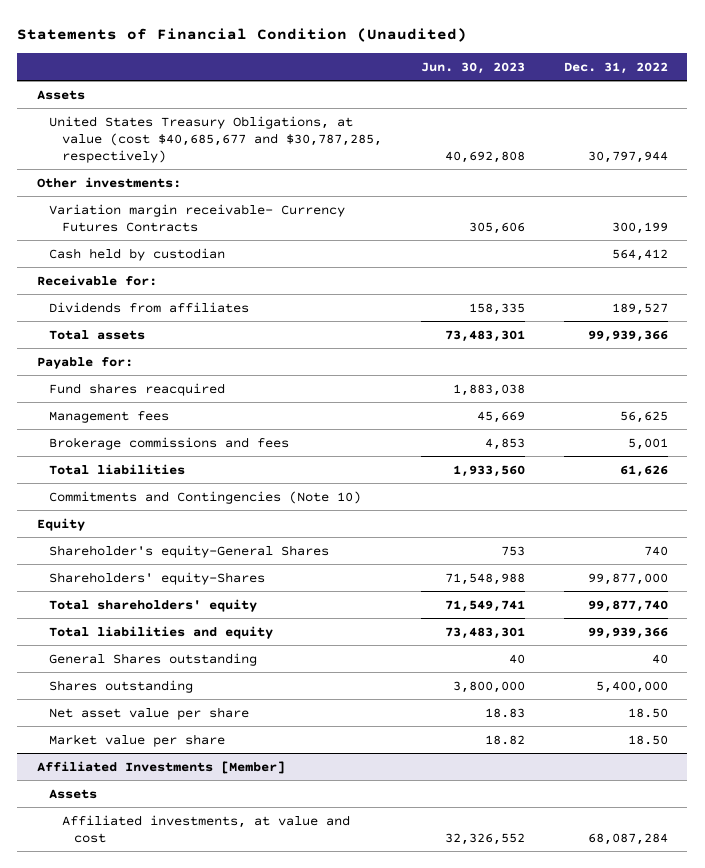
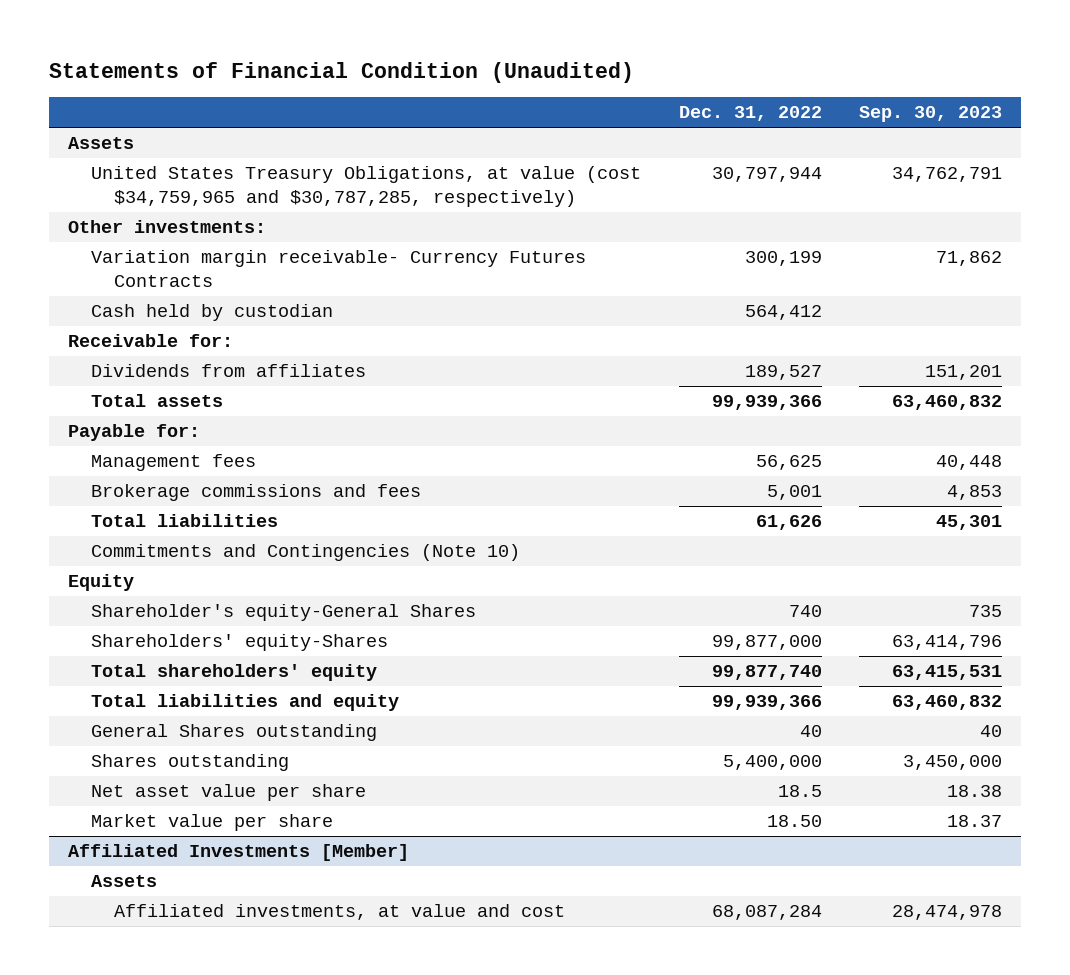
[420,61,525,74] Jun. 30, 2023 -> none
none -> [859,106,1003,123] Sep. 30, 2023
[49,115,382,163] United States Treasury Obligations, at value (cost $40,685,677 and $30,787,285, respectively) -> [91,166,642,207] United States Treasury Obligations, at value (cost $34,759,965 and $30,787,285, respectively)
[49,382,226,396] Fund shares reacquired -> none
[627,707,668,718] 18.50 -> [777,785,822,798] 18.5

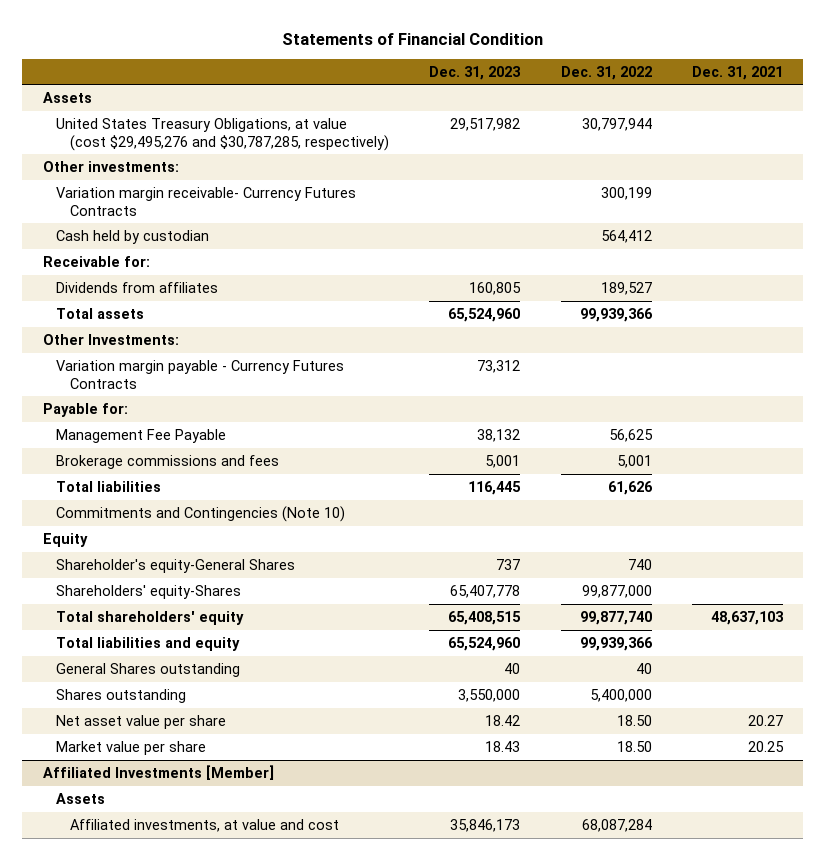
[49,62,635,84] Statements of Financial Condition (Unaudited) -> [281,32,543,45] Statements of Financial Condition
[859,106,1003,123] Sep. 30, 2023 -> none
none -> [429,65,522,80] Dec. 31, 2023
none -> [691,65,783,80] Dec. 31, 2021
[91,166,642,207] United States Treasury Obligations, at value (cost $34,759,965 and $30,787,285, respectively) -> [56,117,389,151] United States Treasury Obligations, at value (cost $29,495,276 and $30,787,285, respectively)
none -> [42,333,179,345] Other Investments:
none -> [56,359,345,389] Variation margin payable - Currency Futures Contracts
[91,454,257,472] Management fees -> [56,428,227,443] Management Fee Payable
[777,785,822,798] 18.5 -> [616,714,652,726] 18.50

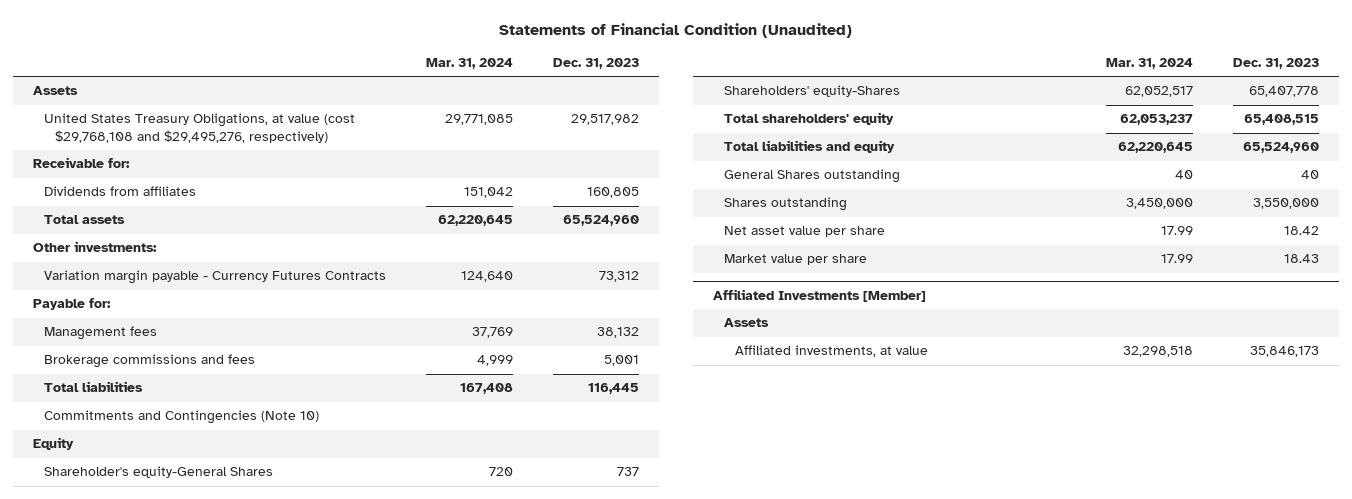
[281,32,543,45] Statements of Financial Condition -> [499,22,853,38] Statements of Financial Condition (Unaudited)
[560,65,652,80] Dec. 31, 2022 -> none
[691,65,783,80] Dec. 31, 2021 -> none
none -> [425,58,513,70] Mar. 31, 2024
[56,186,357,216] Variation margin receivable- Currency Futures Contracts -> none
[56,229,210,244] Cash held by custodian -> none
[56,117,389,151] United States Treasury Obligations, at value (cost $29,495,276 and $30,787,285, respectively) -> [44,113,356,143] United States Treasury Obligations, at value (cost $29,768,108 and $29,495,276, respectively)
[42,333,179,345] Other Investments: -> none
[42,160,179,172] Other investments: -> [33,241,158,253] Other investments:
[56,428,227,443] Management Fee Payable -> [44,326,158,341] Management fees
[69,818,339,832] Affiliated investments, at value and cost -> [734,345,928,358] Affiliated investments, at value

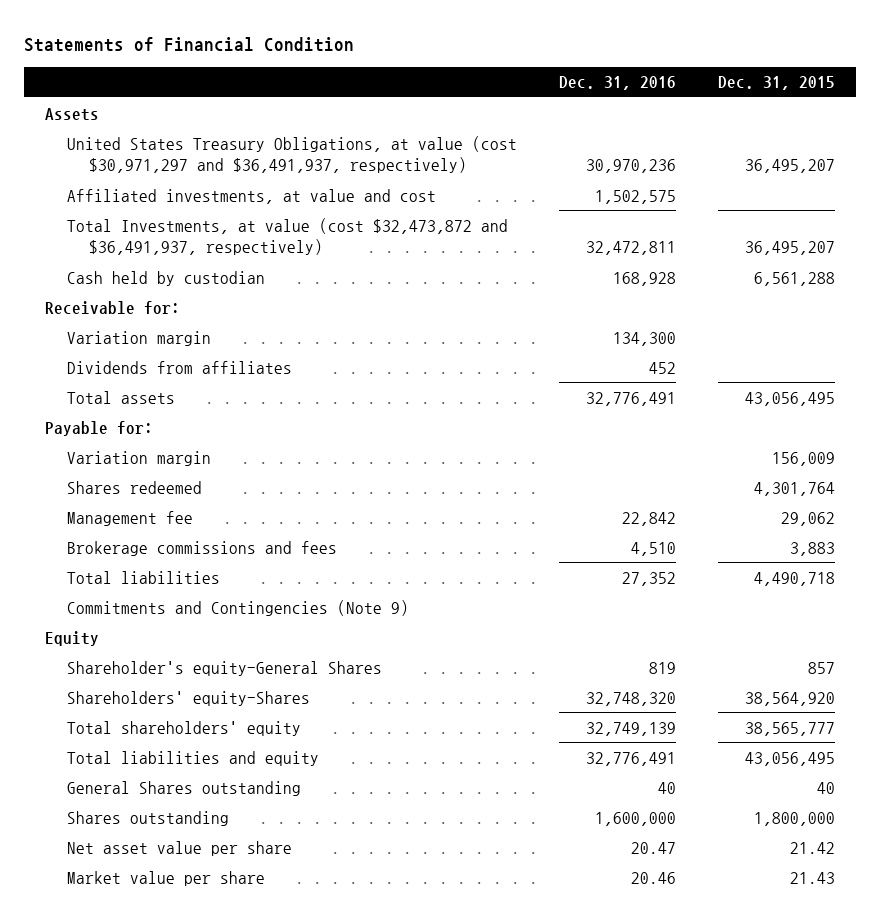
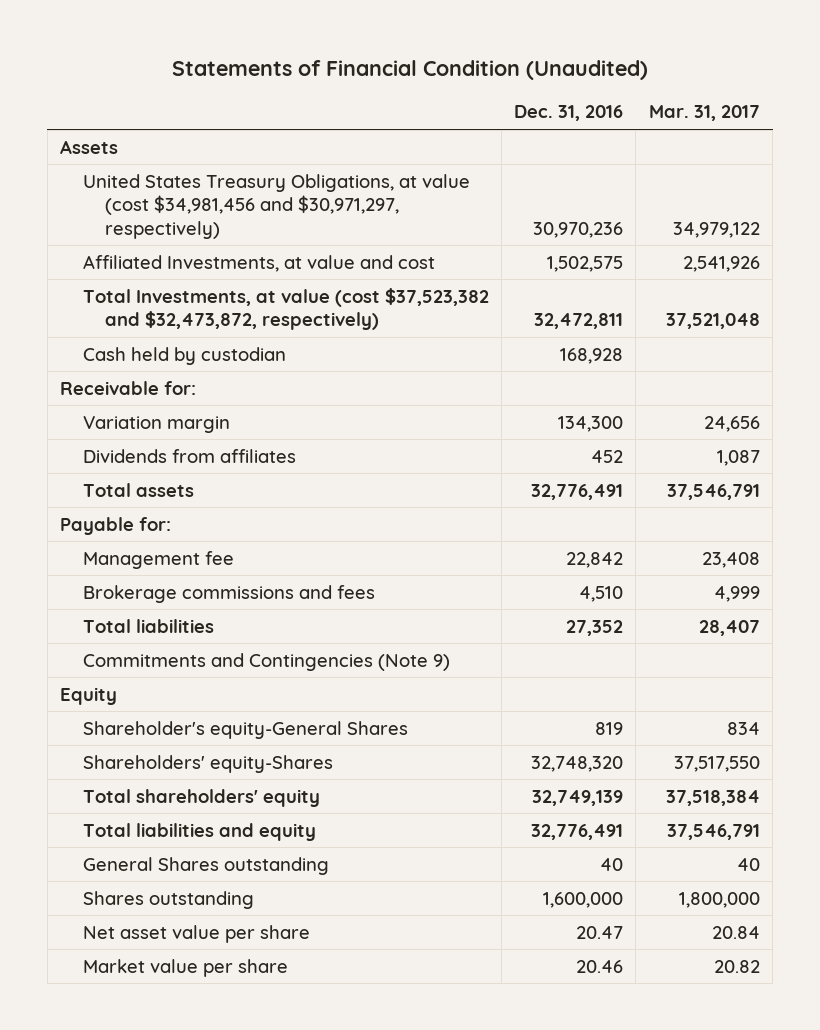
[23,36,354,52] Statements of Financial Condition -> [171,60,648,81] Statements of Financial Condition (Unaudited)
[718,76,836,91] Dec. 31, 2015 -> none
none -> [648,105,760,122] Mar. 31, 2017
[66,135,517,174] United States Treasury Obligations, at value (cost $30,971,297 and $36,491,937, respectively) -> [82,173,470,239] United States Treasury Obligations, at value (cost $34,981,456 and $30,971,297, respectively)
[66,188,436,204] Affiliated investments, at value and cost -> [82,254,435,272] Affiliated Investments, at value and cost
[66,217,508,256] Total Investments, at value (cost $32,473,872 and $36,491,937, respectively) -> [82,287,489,331] Total Investments, at value (cost $37,523,382 and $32,473,872, respectively)
[66,450,211,466] Variation margin -> none
[66,480,202,494] Shares redeemed -> none

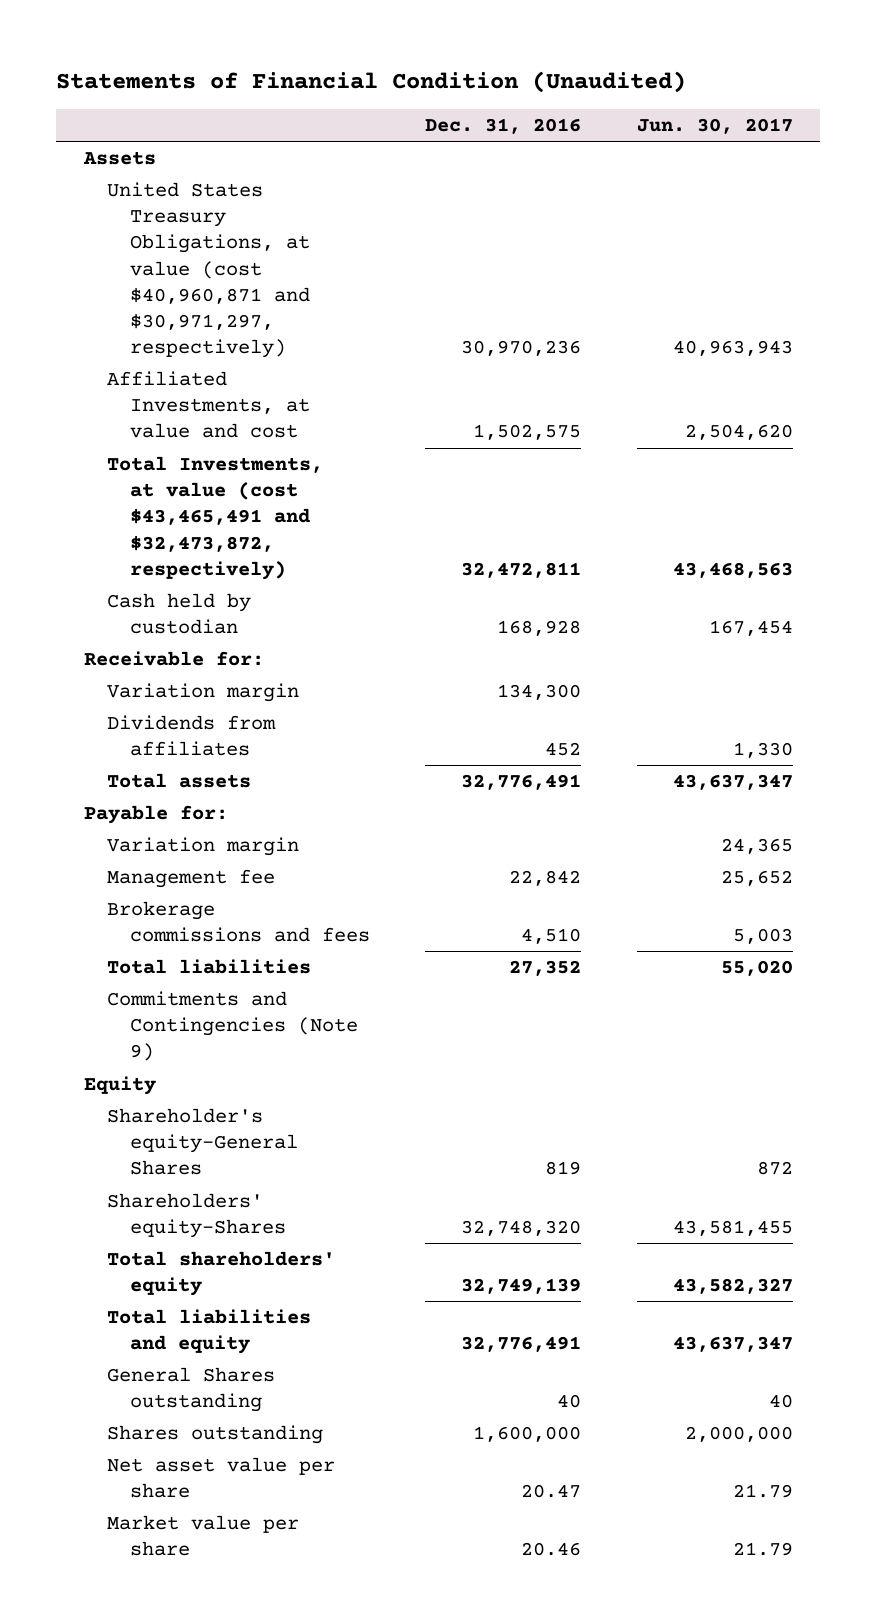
[648,105,760,122] Mar. 31, 2017 -> none
none -> [636,118,793,135] Jun. 30, 2017
[82,173,470,239] United States Treasury Obligations, at value (cost $34,981,456 and $30,971,297, respectively) -> [106,182,310,358] United States Treasury Obligations, at value (cost $40,960,871 and $30,971,297, respectively)
[82,287,489,331] Total Investments, at value (cost $37,523,382 and $32,473,872, respectively) -> [106,456,323,580] Total Investments, at value (cost $43,465,491 and $32,473,872, respectively)
none -> [106,837,299,857] Variation margin

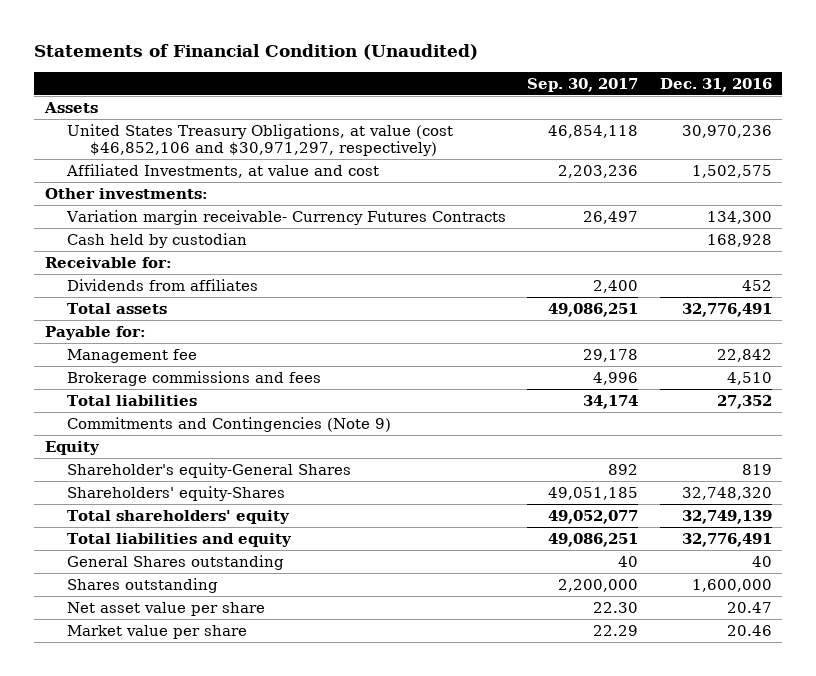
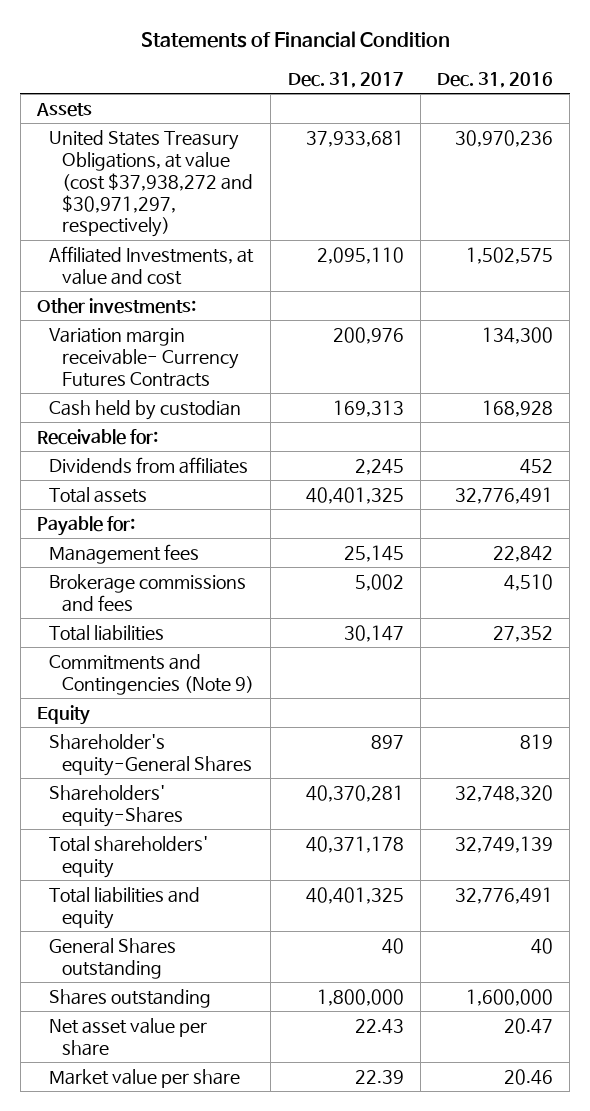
[34,44,479,61] Statements of Financial Condition (Unaudited) -> [140,31,450,49] Statements of Financial Condition
[527,77,639,92] Sep. 30, 2017 -> none
none -> [287,72,404,89] Dec. 31, 2017
[67,123,454,157] United States Treasury Obligations, at value (cost $46,852,106 and $30,971,297, respectively) -> [49,129,254,238] United States Treasury Obligations, at value (cost $37,938,272 and $30,971,297, respectively)
[67,348,198,363] Management fee -> [49,543,200,564] Management fees

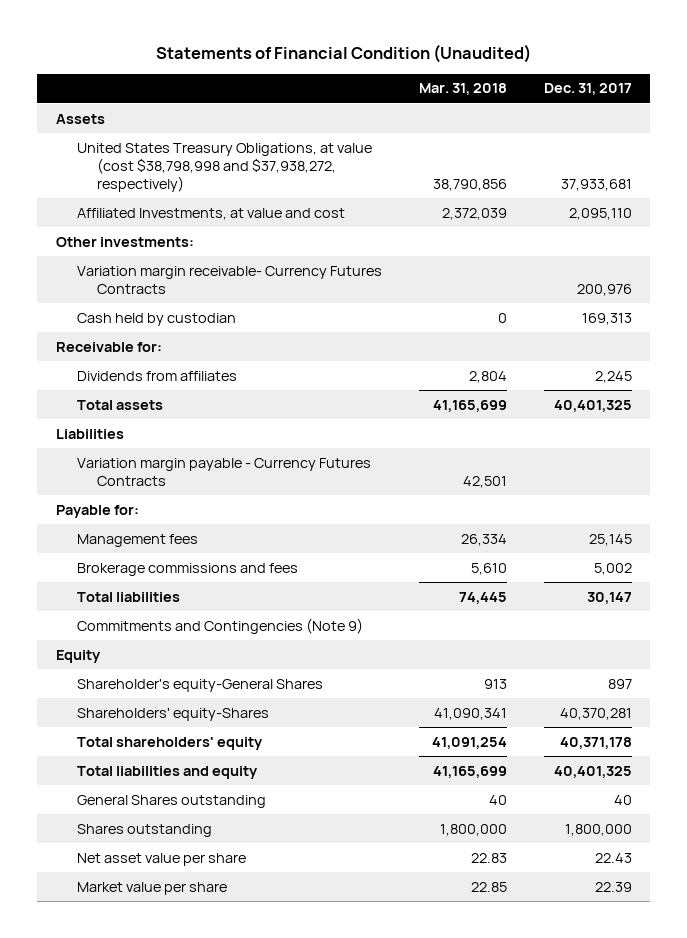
[140,31,450,49] Statements of Financial Condition -> [155,44,531,64] Statements of Financial Condition (Unaudited)
[437,72,554,89] Dec. 31, 2016 -> none
none -> [418,83,507,96] Mar. 31, 2018
[49,129,254,238] United States Treasury Obligations, at value (cost $37,938,272 and $30,971,297, respectively) -> [76,142,372,193] United States Treasury Obligations, at value (cost $38,798,998 and $37,938,272, respectively)
none -> [55,428,124,439] Liabilities
none -> [76,457,371,486] Variation margin payable - Currency Futures Contracts

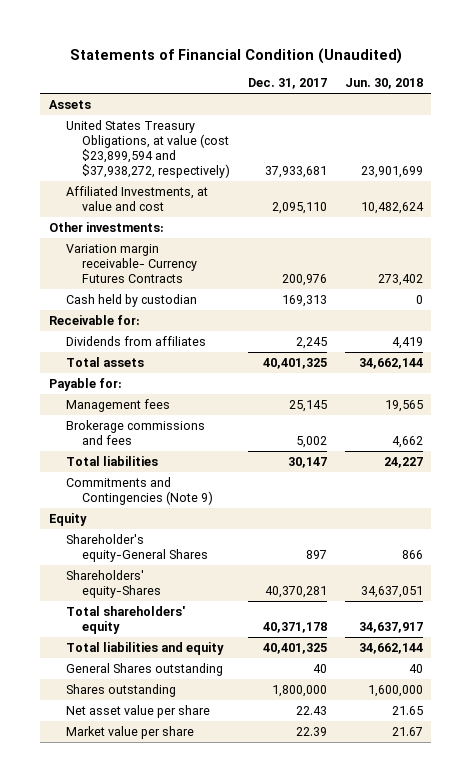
[418,83,507,96] Mar. 31, 2018 -> none
none -> [344,78,423,90] Jun. 30, 2018
[76,142,372,193] United States Treasury Obligations, at value (cost $38,798,998 and $37,938,272, respectively) -> [65,119,231,178] United States Treasury Obligations, at value (cost $23,899,594 and $37,938,272, respectively)
[55,428,124,439] Liabilities -> none
[76,457,371,486] Variation margin payable - Currency Futures Contracts -> none

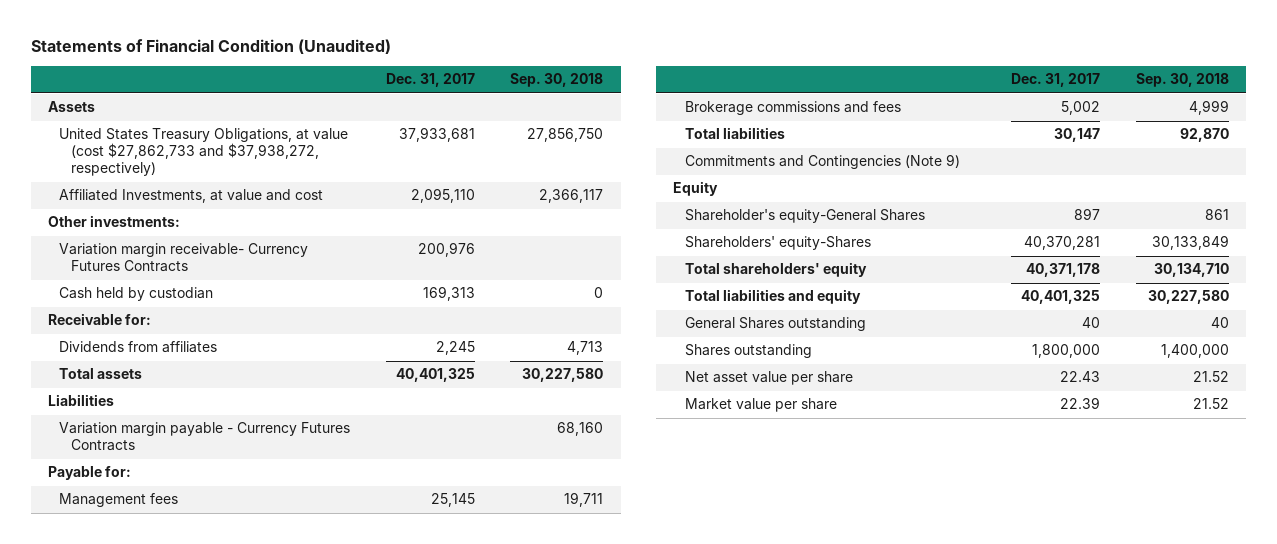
[344,78,423,90] Jun. 30, 2018 -> none
none -> [510,73,604,88] Sep. 30, 2018
[65,119,231,178] United States Treasury Obligations, at value (cost $23,899,594 and $37,938,272, respectively) -> [59,128,349,177] United States Treasury Obligations, at value (cost $27,862,733 and $37,938,272, respectively)
none -> [48,394,115,407] Liabilities
none -> [59,422,351,452] Variation margin payable - Currency Futures Contracts

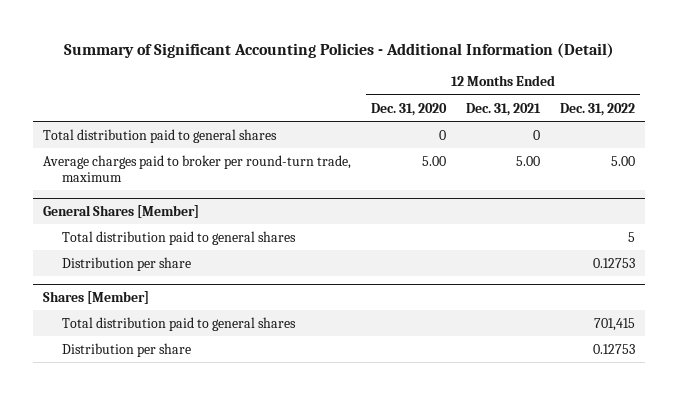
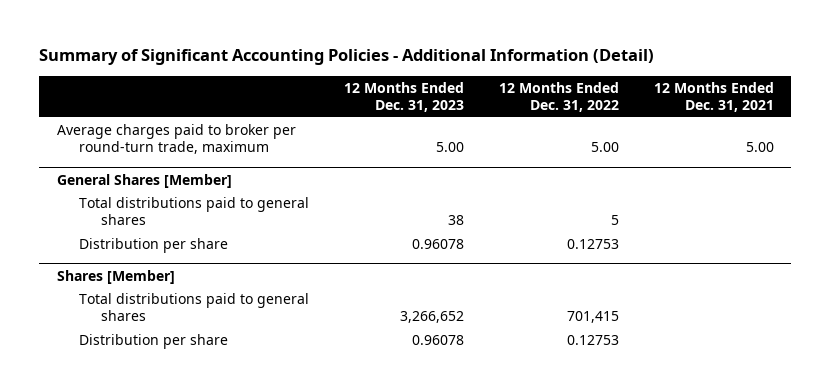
[370,102,447,116] Dec. 31, 2020 -> none
none -> [343,81,464,113] 12 Months Ended Dec. 31, 2023
[42,128,277,143] Total distribution paid to general shares -> none
[62,230,297,245] Total distribution paid to general shares -> [78,196,309,226] Total distributions paid to general shares
[62,316,297,331] Total distribution paid to general shares -> [78,292,309,322] Total distributions paid to general shares

